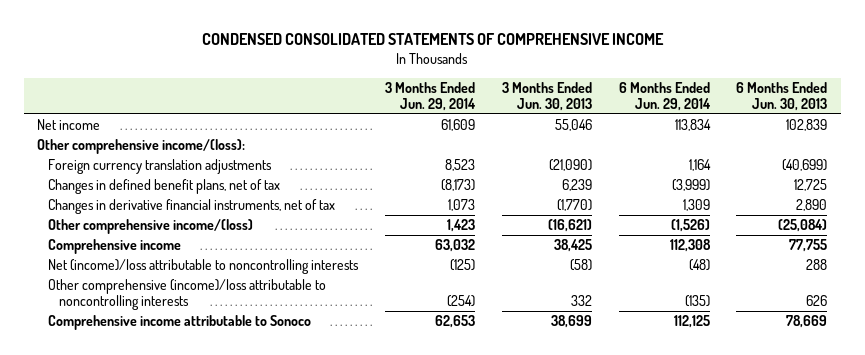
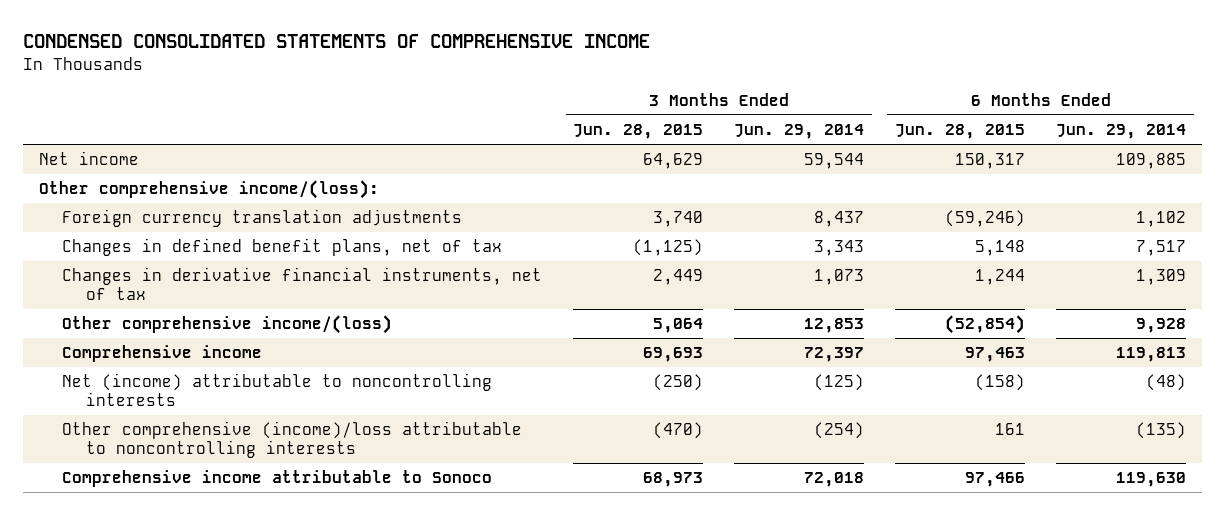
[501,81,592,111] 3 Months Ended Jun. 30, 2013 -> none
[736,81,828,111] 6 Months Ended Jun. 30, 2013 -> none
none -> [573,124,704,140] Jun. 28, 2015
none -> [895,124,1026,140] Jun. 28, 2015
[441,119,476,132] 61,609 -> [804,153,865,170] 59,544
[674,119,711,132] 113,834 -> [1116,153,1187,170] 109,885
[445,159,476,172] 8,523 -> [814,211,865,228] 8,437
[688,159,711,172] 1,164 -> [1136,211,1187,228] 1,102
[441,179,476,192] (8,173) -> [814,240,865,257] 3,343
[671,179,710,192] (3,999) -> [1136,240,1187,257] 7,517
[447,219,476,233] 1,423 -> [804,318,865,334] 12,853
[670,219,710,233] (1,526) -> [1136,318,1187,334] 9,928
[435,239,476,253] 63,032 -> [804,347,865,363] 72,397
[669,239,711,253] 112,308 -> [1116,347,1187,363] 119,813
[48,259,360,275] Net (income)/loss attributable to noncontrolling interests -> [62,373,493,406] Net (income) attributable to noncontrolling interests
[435,315,476,329] 62,653 -> [804,472,865,488] 72,018
[673,315,710,329] 112,125 -> [1116,472,1187,488] 119,630

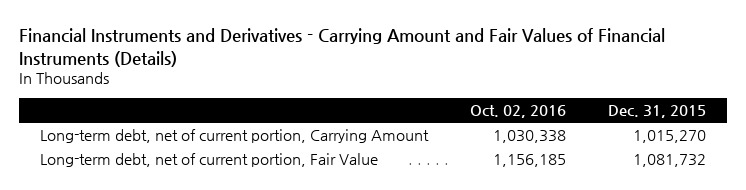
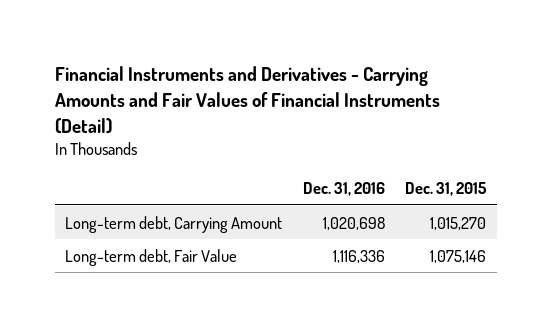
[18,28,665,67] Financial Instruments and Derivatives - Carrying Amount and Fair Values of Financial Instruments (Details) -> [54,65,440,134] Financial Instruments and Derivatives - Carrying Amounts and Fair Values of Financial Instruments (Detail)
[469,105,566,119] Oct. 02, 2016 -> none
none -> [302,182,385,197] Dec. 31, 2016
[39,129,429,144] Long-term debt, net of current portion, Carrying Amount -> [64,215,282,233] Long-term debt, Carrying Amount
[39,153,378,168] Long-term debt, net of current portion, Fair Value -> [64,248,237,266] Long-term debt, Fair Value
[633,154,707,168] 1,081,732 -> [430,249,487,263] 1,075,146

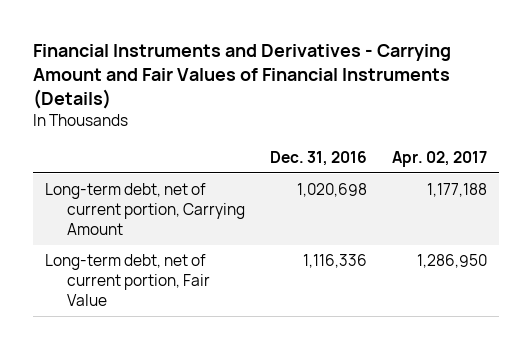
[54,65,440,134] Financial Instruments and Derivatives - Carrying Amounts and Fair Values of Financial Instruments (Detail) -> [32,43,451,110] Financial Instruments and Derivatives - Carrying Amount and Fair Values of Financial Instruments (Details)
[405,182,488,197] Dec. 31, 2015 -> none
none -> [392,150,488,167] Apr. 02, 2017
[64,215,282,233] Long-term debt, Carrying Amount -> [45,183,246,235] Long-term debt, net of current portion, Carrying Amount
[64,248,237,266] Long-term debt, Fair Value -> [45,254,211,306] Long-term debt, net of current portion, Fair Value

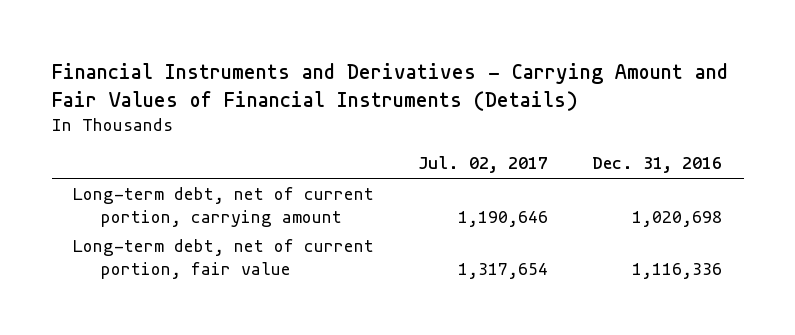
[392,150,488,167] Apr. 02, 2017 -> none
none -> [418,156,549,174] Jul. 02, 2017
[45,183,246,235] Long-term debt, net of current portion, Carrying Amount -> [73,186,375,227] Long-term debt, net of current portion, carrying amount
[45,254,211,306] Long-term debt, net of current portion, Fair Value -> [73,238,375,279] Long-term debt, net of current portion, fair value

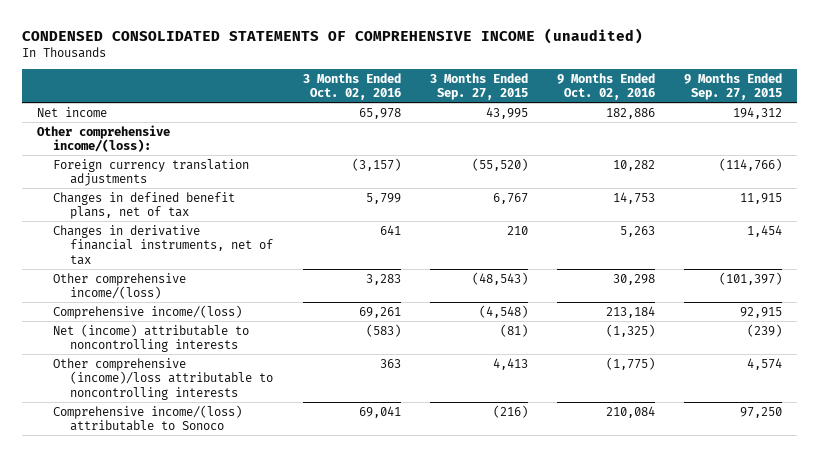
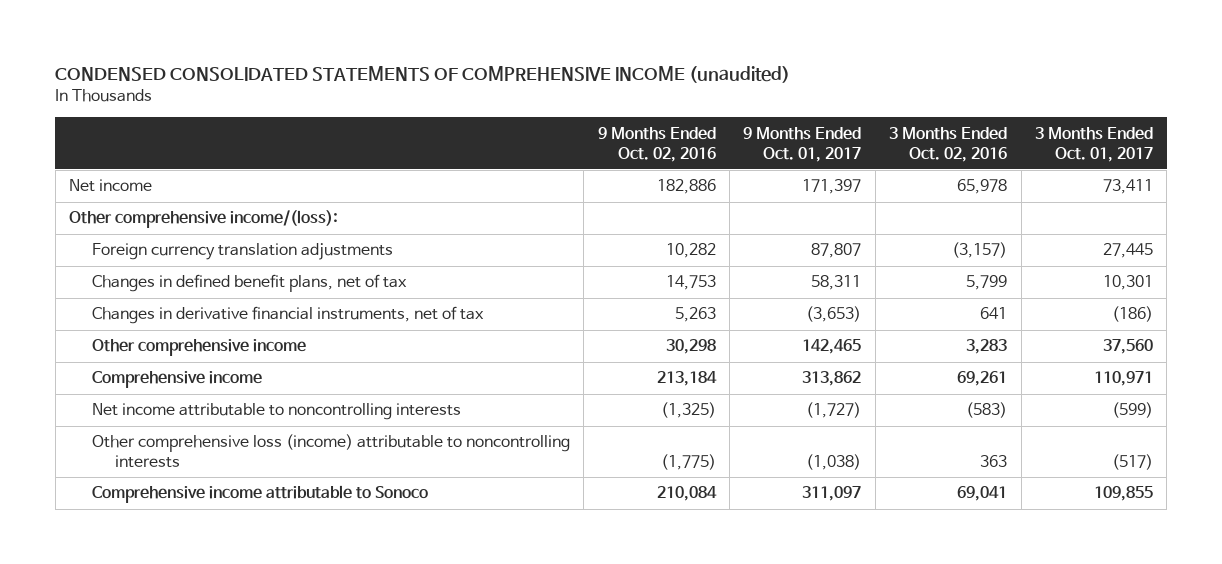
[429,72,528,101] 3 Months Ended Sep. 27, 2015 -> none
[684,72,783,101] 9 Months Ended Sep. 27, 2015 -> none
none -> [743,126,862,162] 9 Months Ended Oct. 01, 2017
none -> [1034,126,1153,162] 3 Months Ended Oct. 01, 2017
[53,272,187,300] Other comprehensive income/(loss) -> [91,339,306,357] Other comprehensive income
[53,304,243,319] Comprehensive income/(loss) -> [91,371,262,389] Comprehensive income
[53,323,250,353] Net (income) attributable to noncontrolling interests -> [91,403,461,421] Net income attributable to noncontrolling interests
[53,357,274,400] Other comprehensive (income)/loss attributable to noncontrolling interests -> [91,434,570,469] Other comprehensive loss (income) attributable to noncontrolling interests
[53,404,243,432] Comprehensive income/(loss) attributable to Sonoco -> [91,485,428,504] Comprehensive income attributable to Sonoco

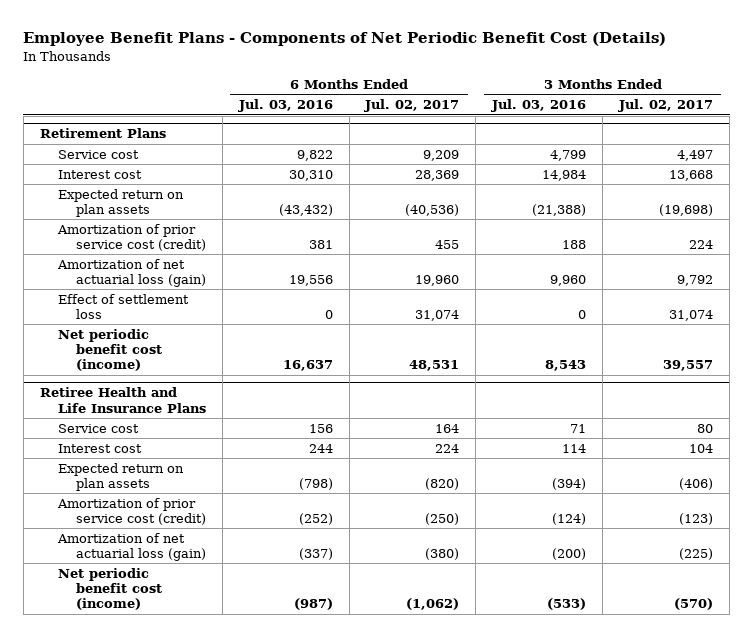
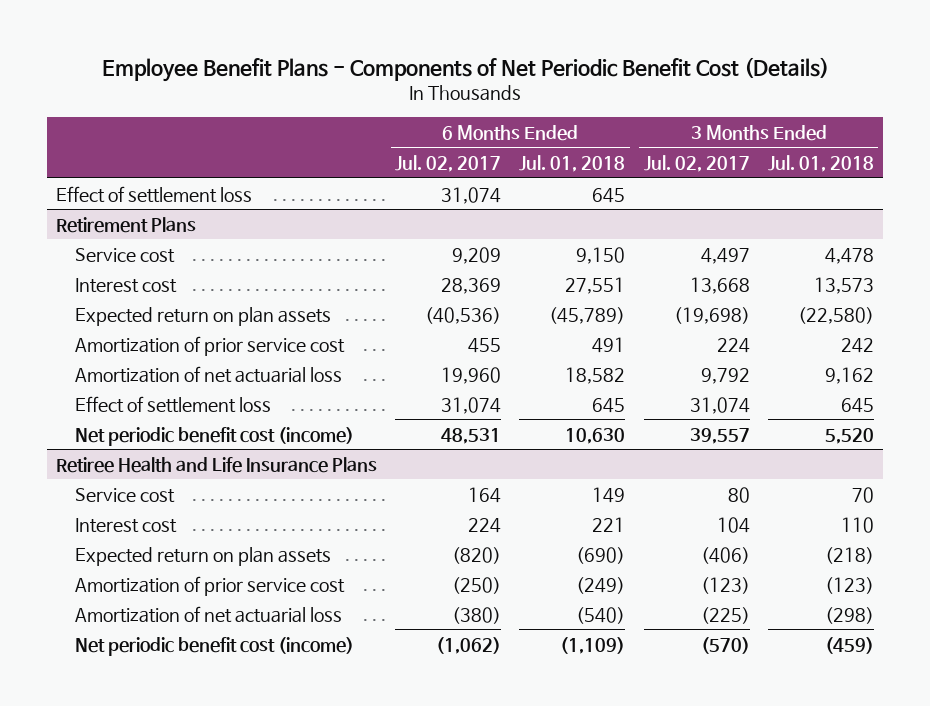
[237,99,333,113] Jul. 03, 2016 -> none
[491,99,587,113] Jul. 03, 2016 -> none
none -> [519,155,626,173] Jul. 01, 2018
none -> [767,155,874,173] Jul. 01, 2018
none -> [55,185,252,203] Effect of settlement loss
[56,223,206,251] Amortization of prior service cost (credit) -> [75,335,346,356] Amortization of prior service cost
[56,258,206,287] Amortization of net actuarial loss (gain) -> [75,365,343,383] Amortization of net actuarial loss
[56,497,206,525] Amortization of prior service cost (credit) -> [75,575,346,596] Amortization of prior service cost
[56,532,206,561] Amortization of net actuarial loss (gain) -> [75,605,343,623] Amortization of net actuarial loss

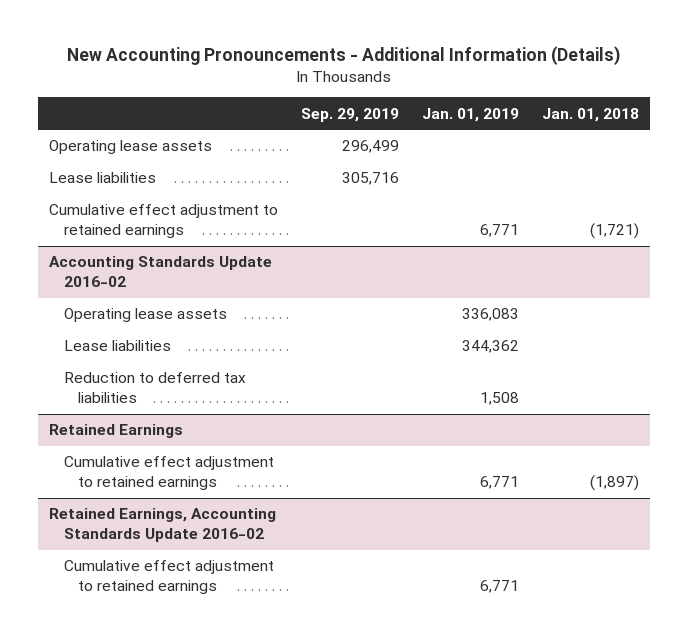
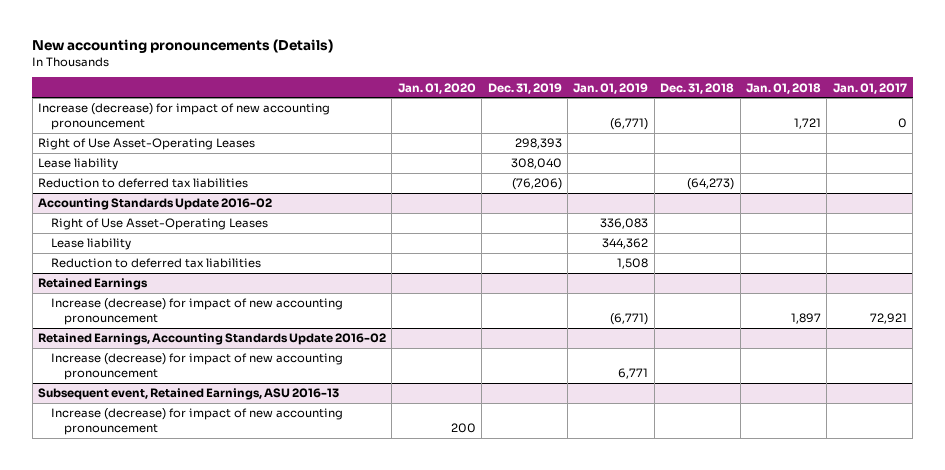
[66,46,621,66] New Accounting Pronouncements - Additional Information (Details) -> [32,39,334,54] New accounting pronouncements (Details)
[300,107,399,122] Sep. 29, 2019 -> none
none -> [397,82,476,94] Jan. 01, 2020
none -> [487,82,562,94] Dec. 31, 2019
none -> [660,82,735,94] Dec. 31, 2018
none -> [832,82,907,94] Jan. 01, 2017
[49,204,279,239] Cumulative effect adjustment to retained earnings -> none
none -> [38,103,331,131] Increase (decrease) for impact of new accounting pronouncement
[49,140,213,155] Operating lease assets -> [38,138,256,151] Right of Use Asset-Operating Leases
[49,172,157,184] Lease liabilities -> [38,158,119,171] Lease liability
none -> [38,178,249,189] Reduction to deferred tax liabilities
[63,308,227,323] Operating lease assets -> [51,218,269,231] Right of Use Asset-Operating Leases
[63,340,171,352] Lease liabilities -> [51,238,132,251] Lease liability
[63,456,274,491] Cumulative effect adjustment to retained earnings -> none
none -> [51,298,344,326] Increase (decrease) for impact of new accounting pronouncement
[63,560,274,595] Cumulative effect adjustment to retained earnings -> [51,353,344,381] Increase (decrease) for impact of new accounting pronouncement
none -> [38,388,340,401] Subsequent event, Retained Earnings, ASU 2016-13
none -> [51,408,344,436] Increase (decrease) for impact of new accounting pronouncement

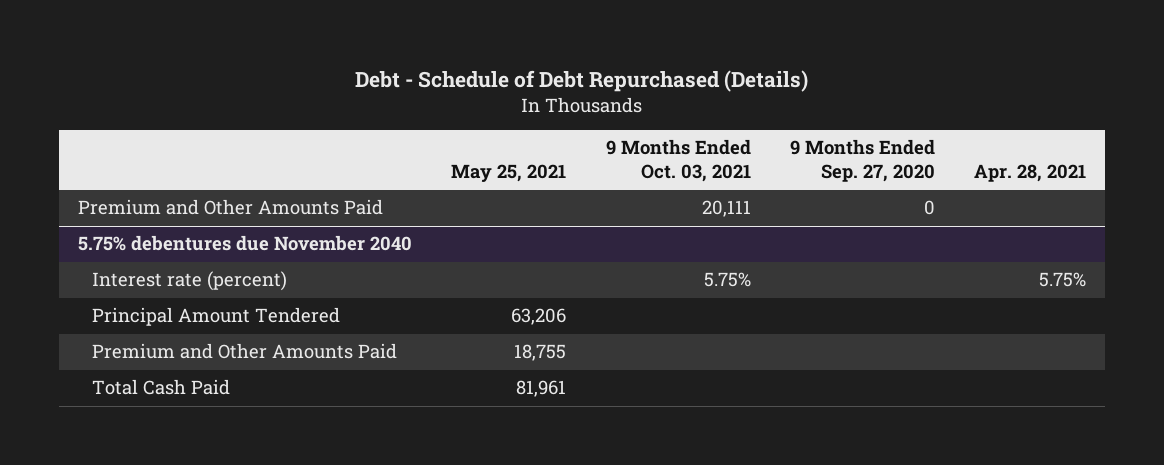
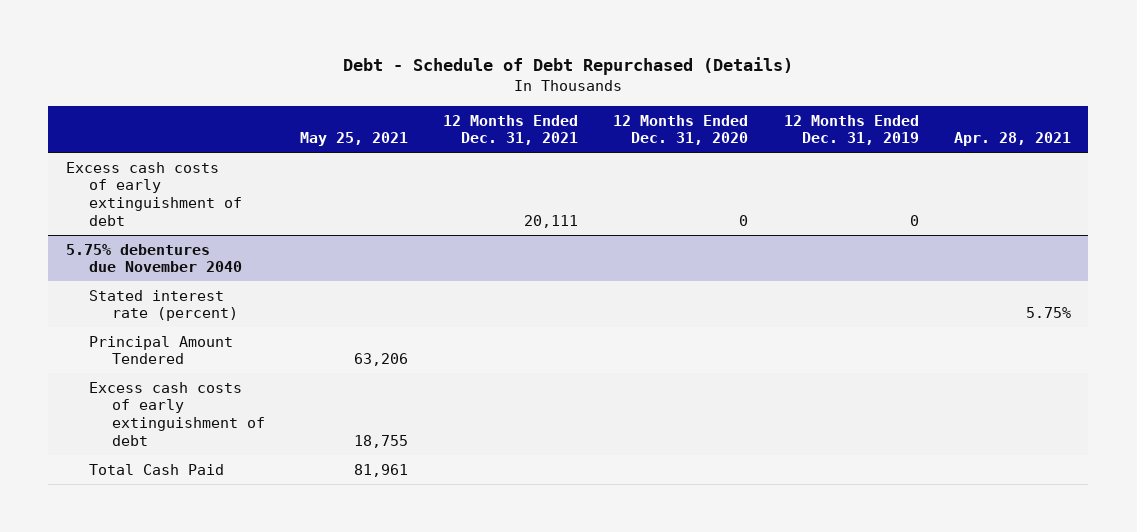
[605,139,751,183] 9 Months Ended Oct. 03, 2021 -> none
[789,139,935,183] 9 Months Ended Sep. 27, 2020 -> none
none -> [443,114,579,146] 12 Months Ended Dec. 31, 2021
none -> [613,114,749,146] 12 Months Ended Dec. 31, 2020
none -> [783,114,919,146] 12 Months Ended Dec. 31, 2019
[78,199,384,216] Premium and Other Amounts Paid -> [65,161,243,226] Excess cash costs of early extinguishment of debt
[92,271,288,292] Interest rate (percent) -> [89,289,239,322] Stated interest rate (percent)
[92,343,398,360] Premium and Other Amounts Paid -> [89,381,266,446] Excess cash costs of early extinguishment of debt

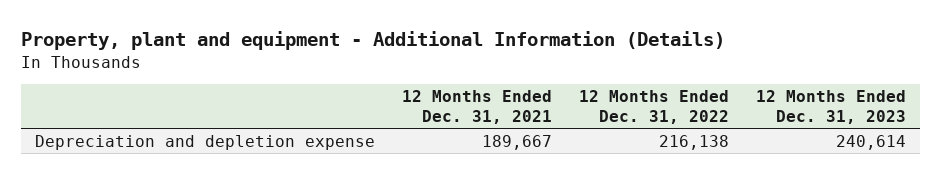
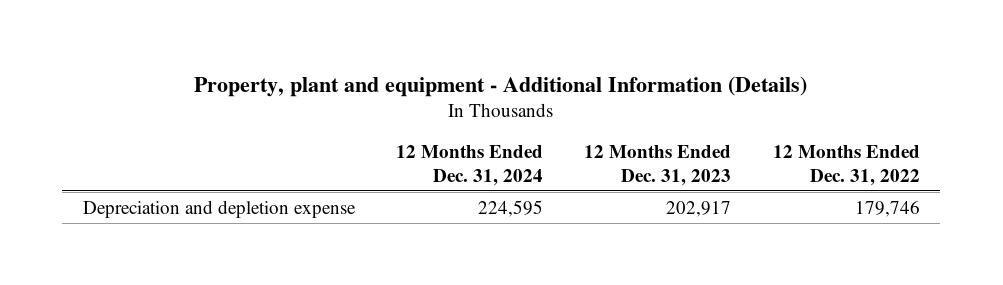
[401,89,552,124] 12 Months Ended Dec. 31, 2021 -> none
none -> [396,144,544,186] 12 Months Ended Dec. 31, 2024
[659,135,730,151] 216,138 -> [854,200,920,217] 179,746
[836,135,907,151] 240,614 -> [666,200,732,217] 202,917

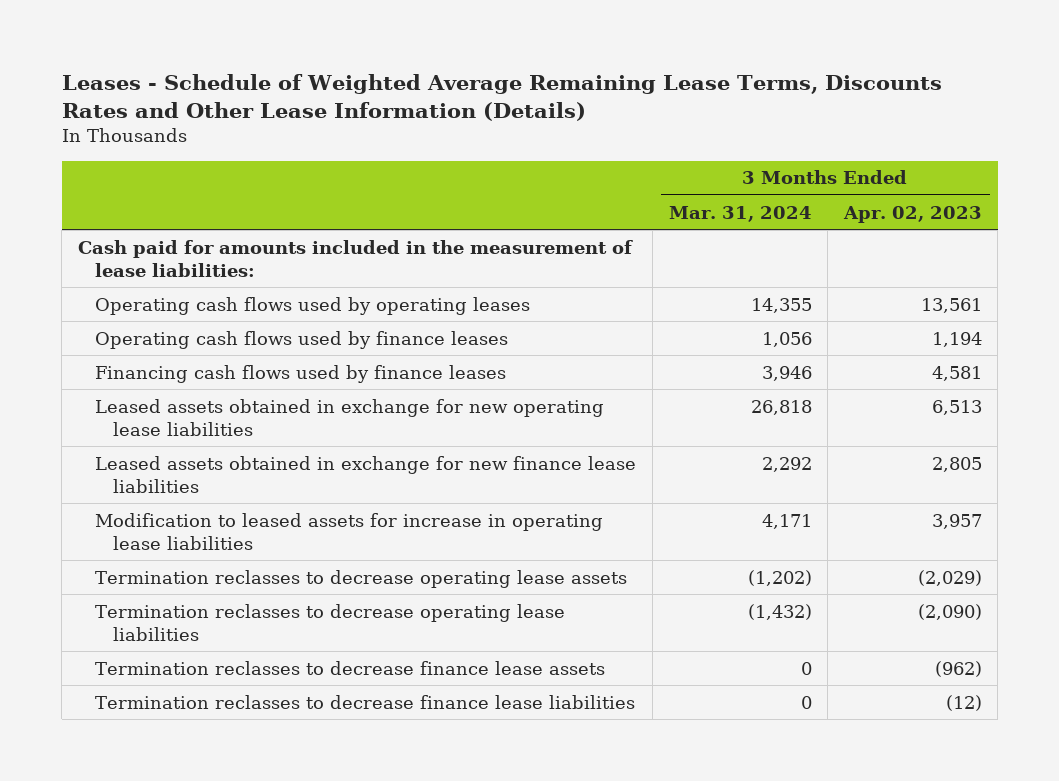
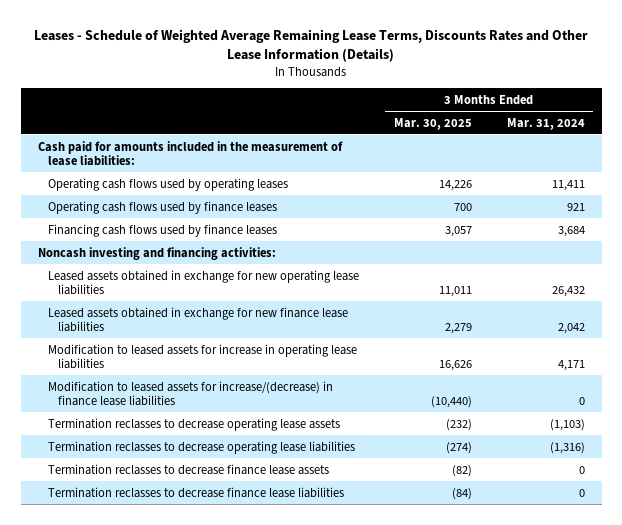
[842,205,982,223] Apr. 02, 2023 -> none
none -> [393,117,472,130] Mar. 30, 2025
[750,297,812,313] 14,355 -> [551,179,585,191] 11,411
[761,331,812,347] 1,056 -> [566,202,585,211] 921
[761,365,812,381] 3,946 -> [557,225,585,237] 3,684
none -> [37,246,276,260] Noncash investing and financing activities:
[750,399,812,415] 26,818 -> [551,286,585,298] 26,432
[761,456,812,472] 2,292 -> [557,323,585,335] 2,042
none -> [48,380,334,407] Modification to leased assets for increase/(decrease) in finance lease liabilities
[747,569,812,586] (1,202) -> [549,418,585,431] (1,103)
[747,603,812,620] (1,432) -> [549,441,585,454] (1,316)

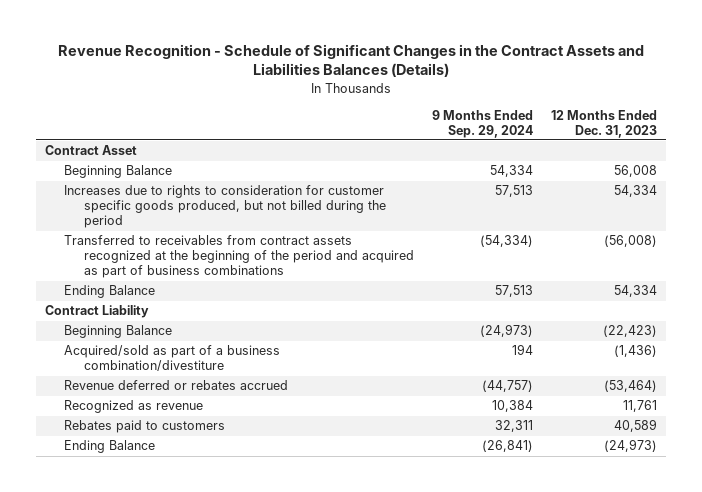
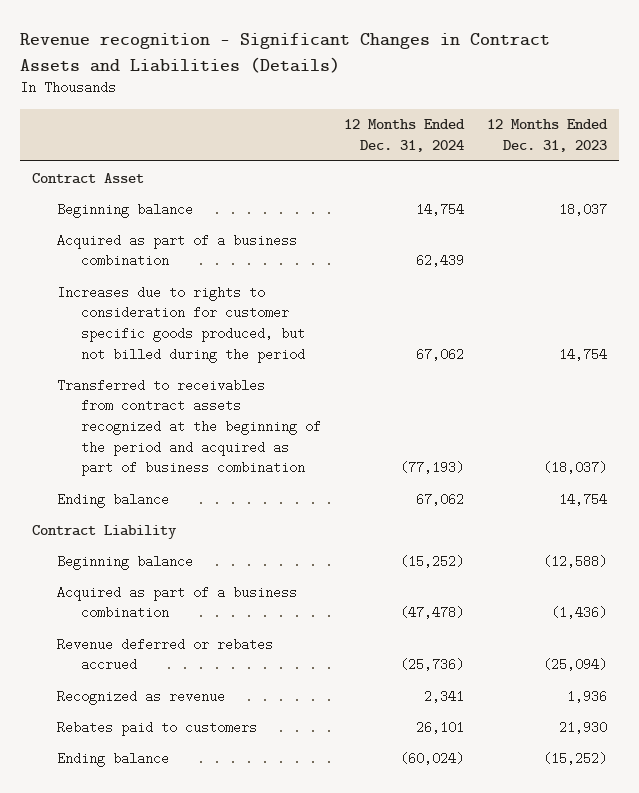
[57,43,644,78] Revenue Recognition - Schedule of Significant Changes in the Contract Assets and Liabilities Balances (Details) -> [20,33,551,73] Revenue recognition - Significant Changes in Contract Assets and Liabilities (Details)
[431,109,533,138] 9 Months Ended Sep. 29, 2024 -> none
none -> [344,119,466,152] 12 Months Ended Dec. 31, 2024
[64,165,173,179] Beginning Balance -> [56,202,193,218] Beginning balance
[613,165,657,178] 56,008 -> [559,202,608,216] 18,037
none -> [56,233,297,268] Acquired as part of a business combination
[613,185,657,198] 54,334 -> [559,347,608,361] 14,754
[64,235,414,279] Transferred to receivables from contract assets recognized at the beginning of the period and acquired as part of business combinations -> [56,378,322,477] Transferred to receivables from contract assets recognized at the beginning of the period and acquired as part of business combination
[603,235,657,248] (56,008) -> [543,461,608,475] (18,037)
[64,285,156,299] Ending Balance -> [56,492,169,508] Ending balance
[613,285,657,298] 54,334 -> [559,492,608,506] 14,754
[64,325,173,339] Beginning Balance -> [56,554,193,570] Beginning balance
[602,325,657,338] (22,423) -> [543,554,608,568] (12,588)
[64,345,281,372] Acquired/sold as part of a business combination/divestiture -> [56,585,297,620] Acquired as part of a business combination
[603,380,657,393] (53,464) -> [543,658,608,672] (25,094)
[622,400,657,413] 11,761 -> [567,689,608,703] 1,936
[613,419,657,433] 40,589 -> [559,720,608,734] 21,930
[64,440,156,454] Ending Balance -> [56,751,169,767] Ending balance
[603,439,657,453] (24,973) -> [543,751,608,765] (15,252)

